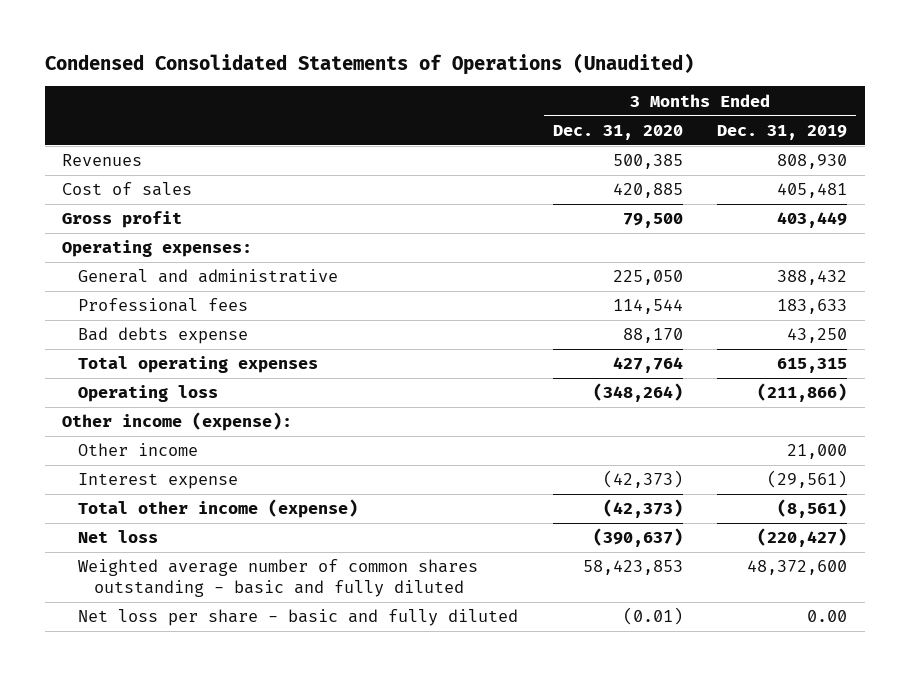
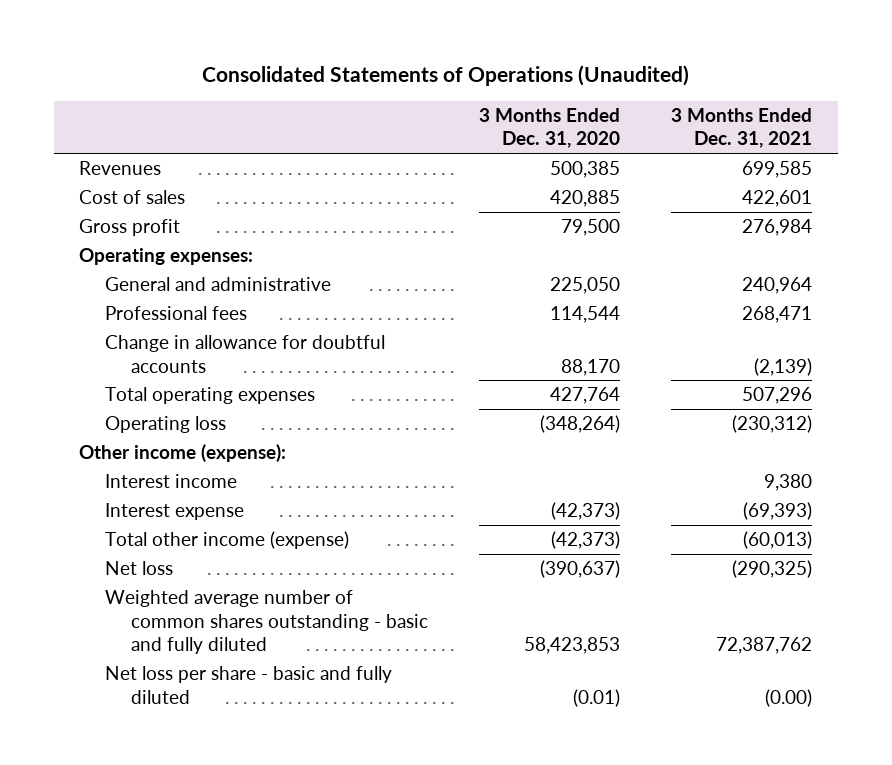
[44,53,694,76] Condensed Consolidated Statements of Operations (Unaudited) -> [201,65,689,87] Consolidated Statements of Operations (Unaudited)
[717,124,848,140] Dec. 31, 2019 -> none
none -> [671,107,813,149] 3 Months Ended Dec. 31, 2021
[78,327,249,345] Bad debts expense -> [105,334,386,373] Change in allowance for doubtful accounts
[78,443,199,457] Other income -> none
none -> [105,473,238,488] Interest income

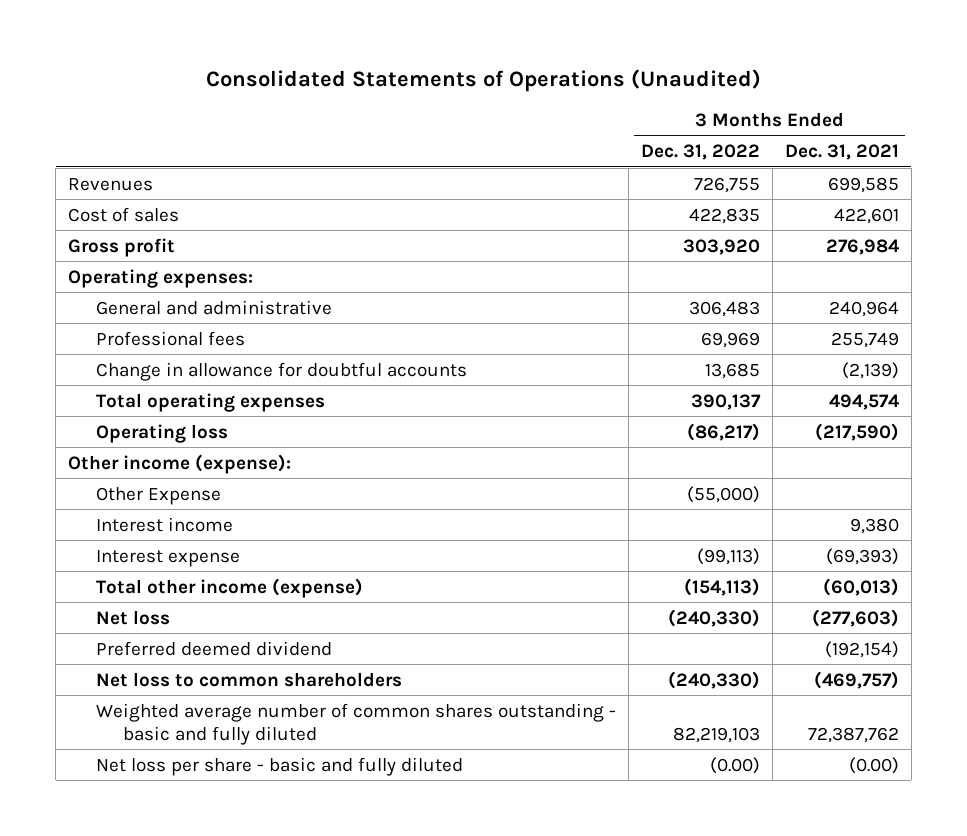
[479,107,621,149] 3 Months Ended Dec. 31, 2020 -> none
none -> [640,144,760,161] Dec. 31, 2022
[742,305,813,323] 268,471 -> [830,331,899,348] 255,749
[742,386,813,404] 507,296 -> [828,393,900,410] 494,574
[732,414,813,433] (230,312) -> [814,422,899,441] (217,590)
none -> [95,486,221,505] Other Expense
[732,559,813,578] (290,325) -> [811,608,899,627] (277,603)
none -> [95,640,332,656] Preferred deemed dividend
none -> [95,671,402,687] Net loss to common shareholders

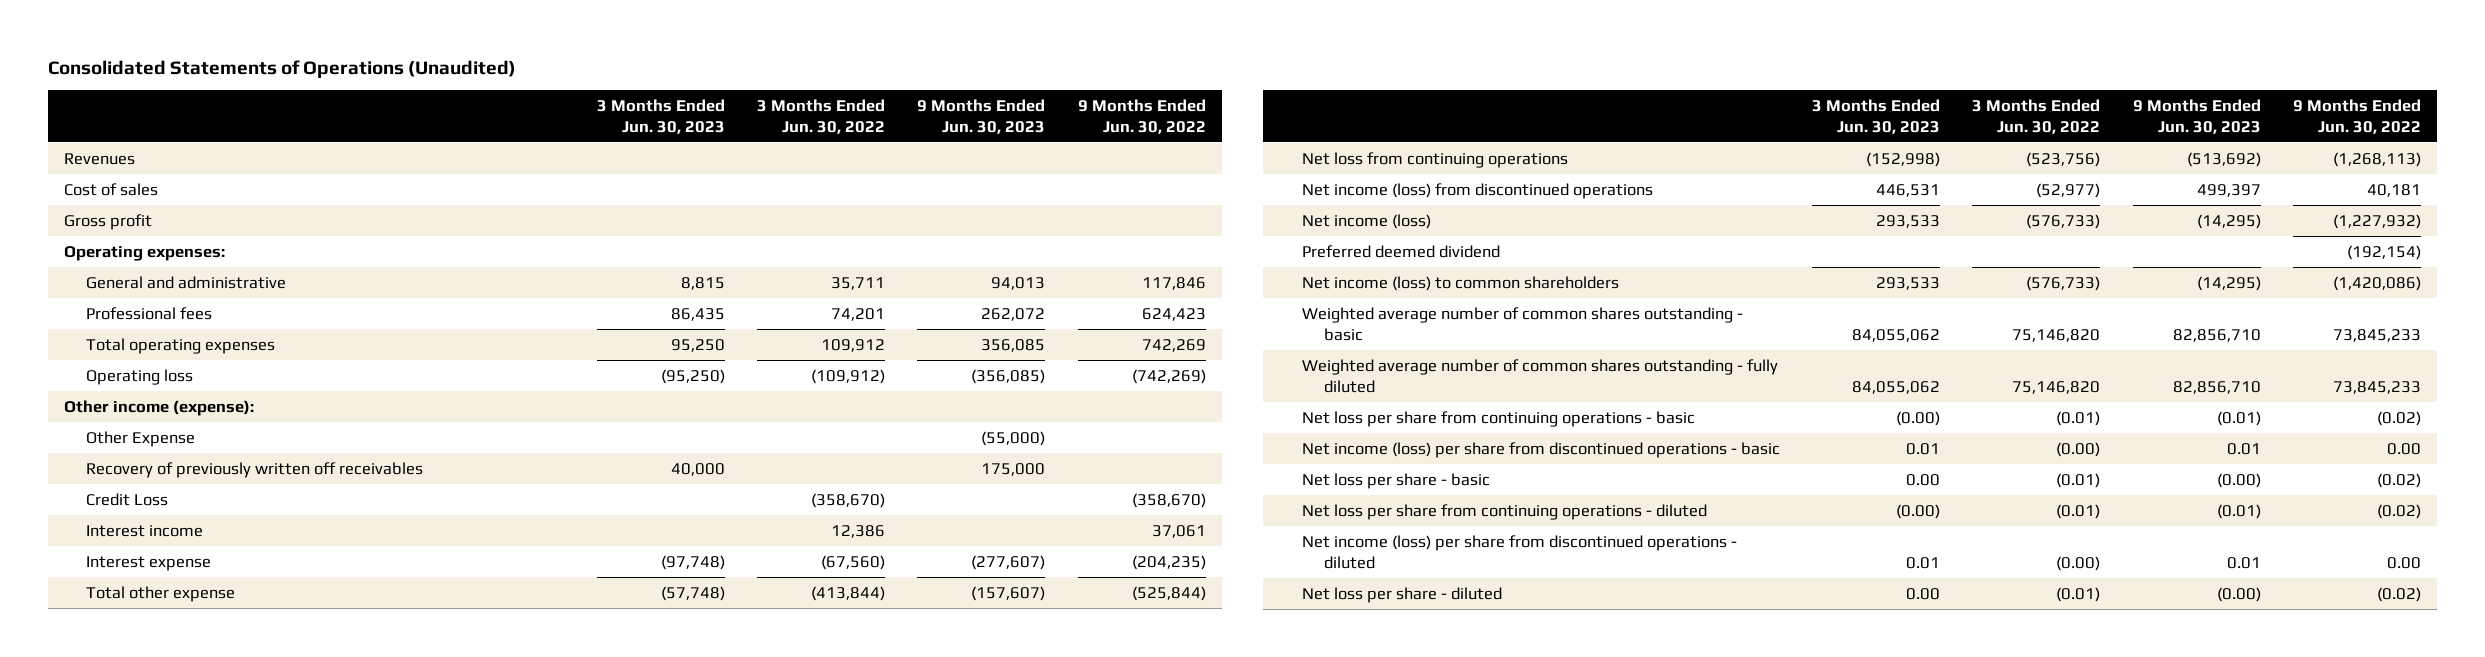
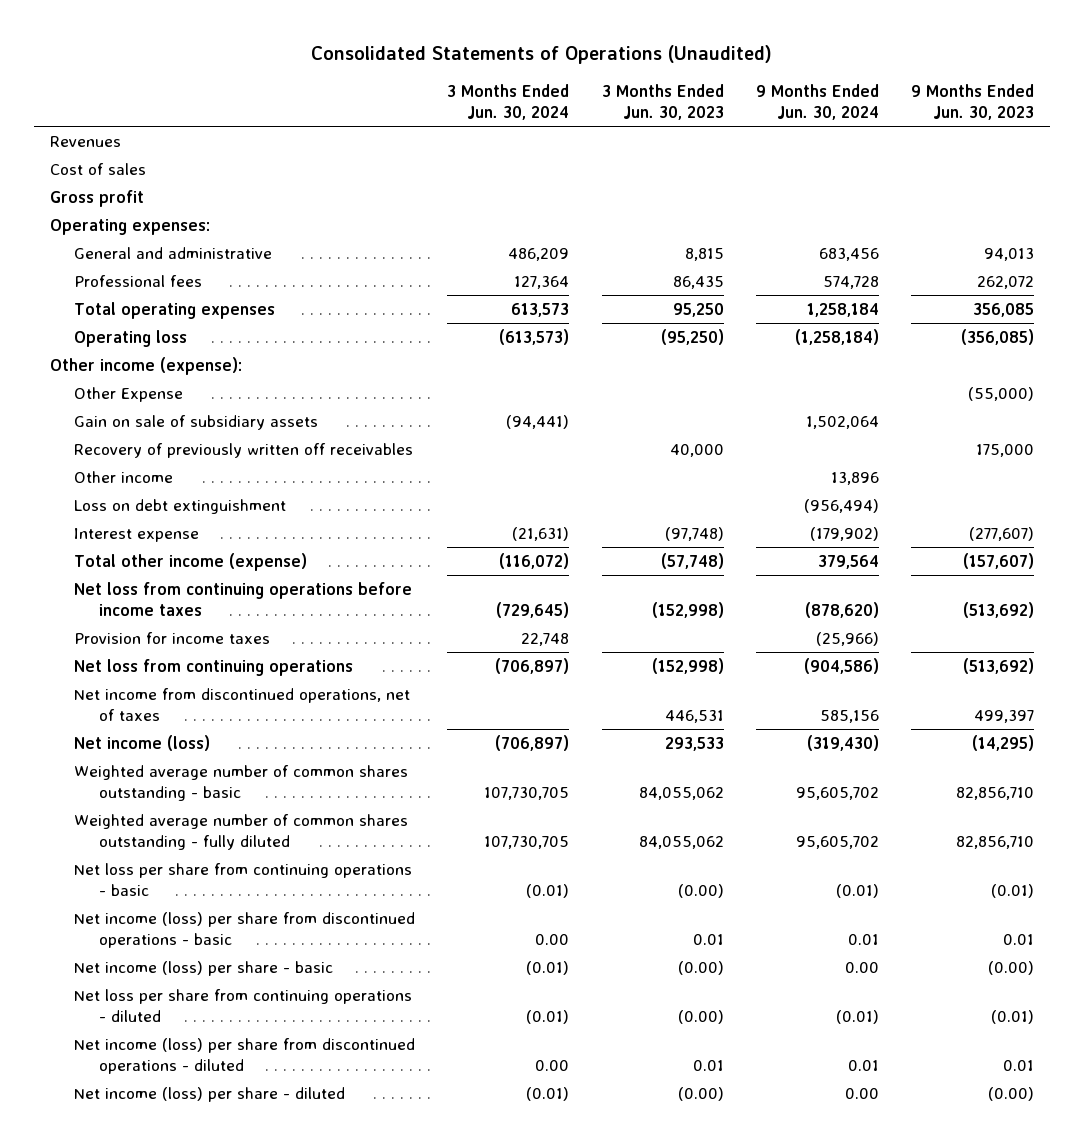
[756,98,885,134] 3 Months Ended Jun. 30, 2022 -> none
[1077,98,1206,134] 9 Months Ended Jun. 30, 2022 -> none
none -> [447,83,570,121] 3 Months Ended Jun. 30, 2024
none -> [755,83,879,121] 9 Months Ended Jun. 30, 2024
none -> [74,414,319,430] Gain on sale of subsidiary assets
[86,492,169,506] Credit Loss -> none
[86,524,204,537] Interest income -> none
none -> [74,470,174,483] Other income
none -> [74,498,287,514] Loss on debt extinguishment
[86,585,236,602] Total other expense -> [74,552,308,571] Total other income (expense)
none -> [74,581,413,617] Net loss from continuing operations before income taxes
none -> [74,631,271,644] Provision for income taxes
[1301,182,1653,199] Net income (loss) from discontinued operations -> [74,687,411,722] Net income from discontinued operations, net of taxes
[1301,244,1500,258] Preferred deemed dividend -> none
[1301,275,1619,291] Net income (loss) to common shareholders -> none
[1301,472,1490,489] Net loss per share - basic -> [74,960,334,976] Net income (loss) per share - basic
[1906,473,1941,486] 0.00 -> [677,960,724,975] (0.00)
[1301,586,1502,603] Net loss per share - diluted -> [74,1086,346,1102] Net income (loss) per share - diluted
[1906,587,1941,600] 0.00 -> [677,1086,724,1101] (0.00)

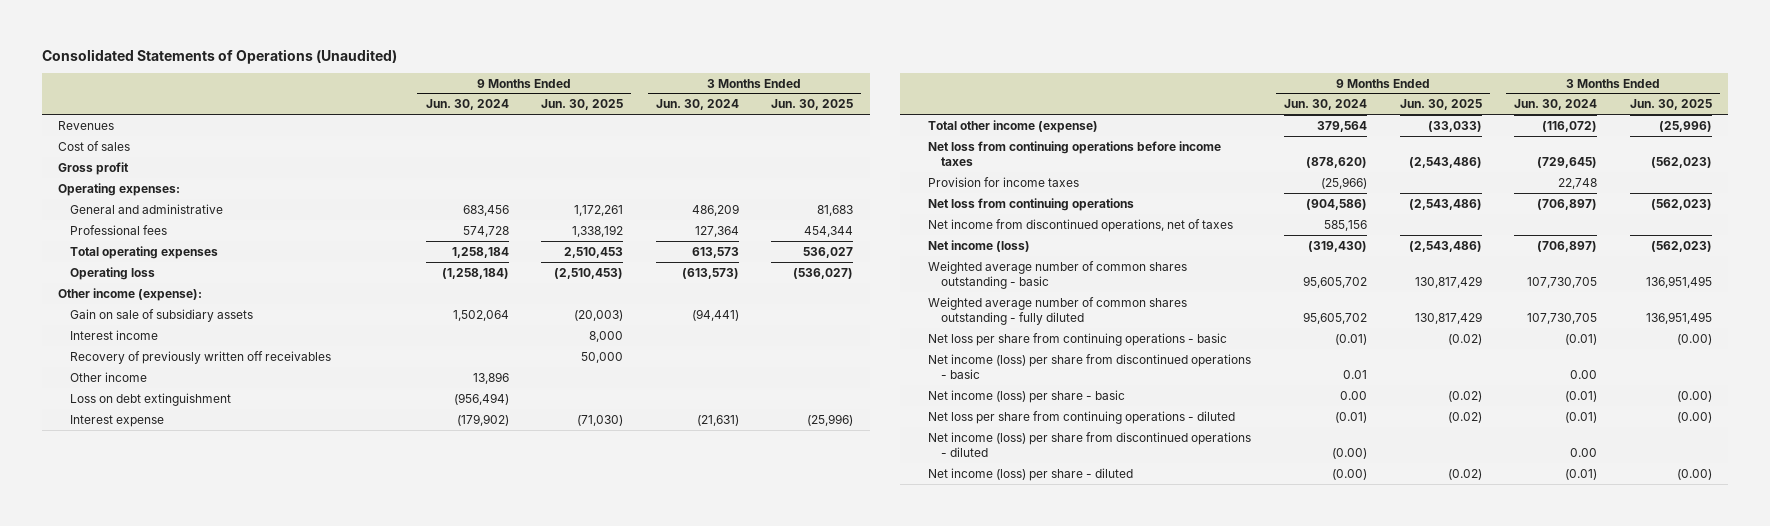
[601,83,724,121] 3 Months Ended Jun. 30, 2023 -> none
[911,83,1035,121] 9 Months Ended Jun. 30, 2023 -> none
none -> [541,99,624,111] Jun. 30, 2025
none -> [771,99,854,111] Jun. 30, 2025
[74,386,184,402] Other Expense -> none
none -> [69,329,158,340] Interest income
[847,1060,879,1072] 0.01 -> [1332,447,1368,459] (0.00)
[844,1087,879,1099] 0.00 -> [1332,468,1368,480] (0.00)

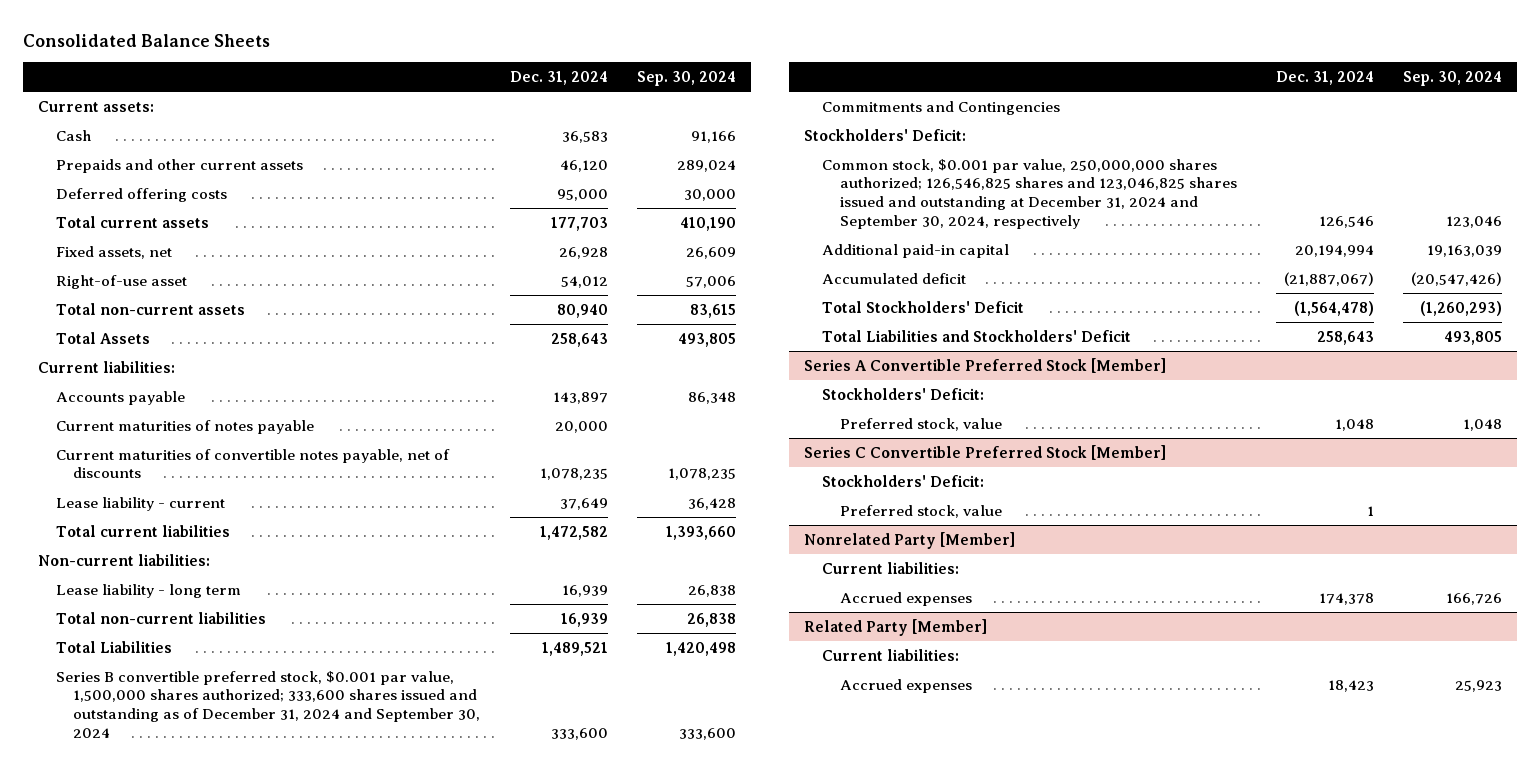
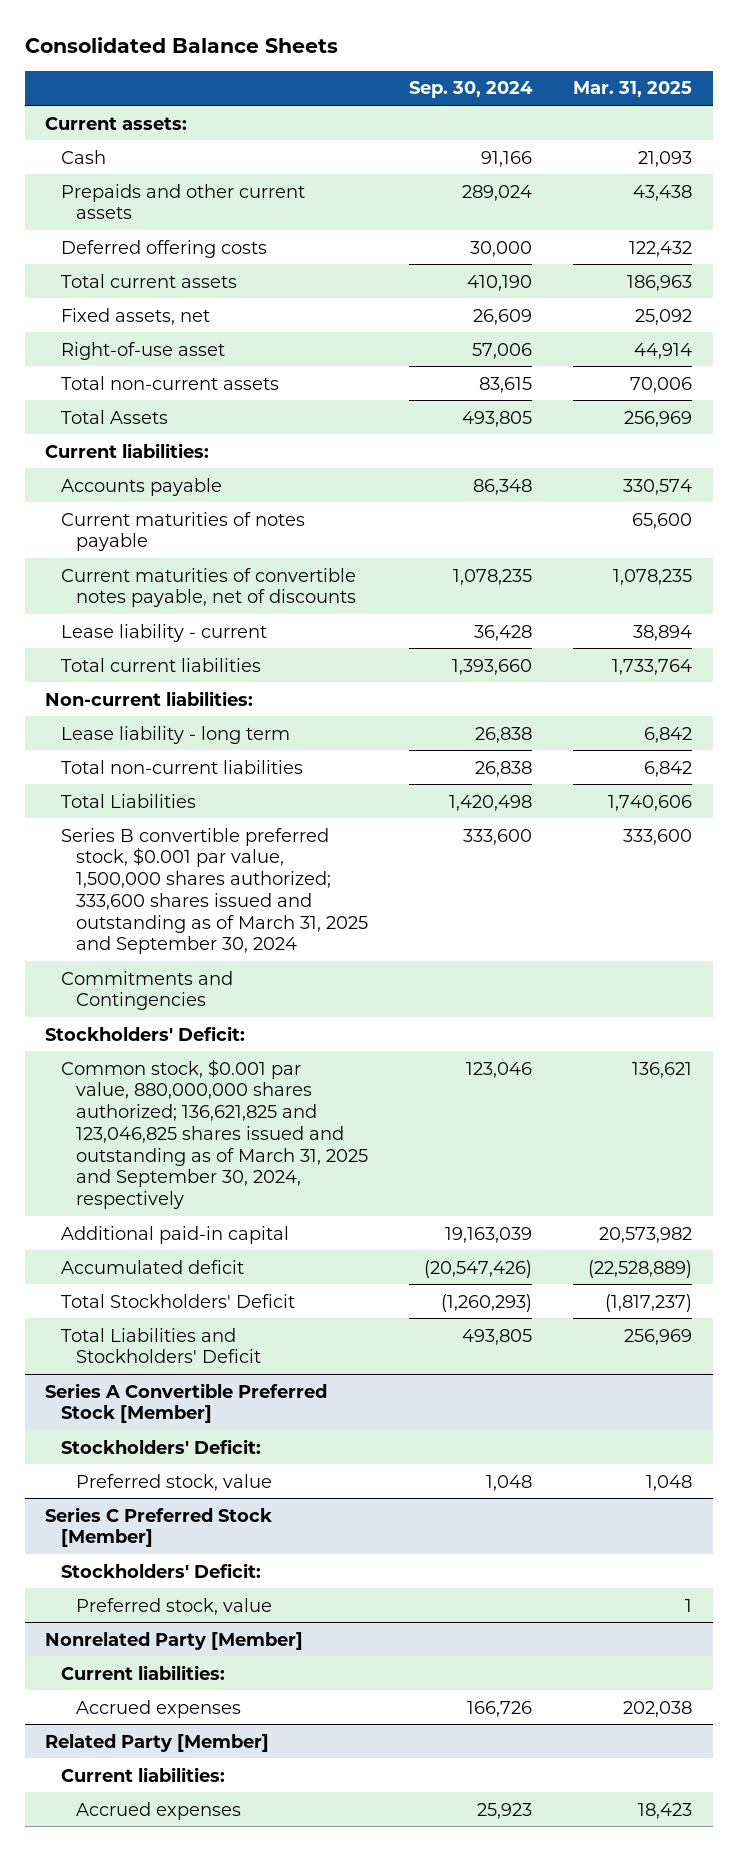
[509,71,608,86] Dec. 31, 2024 -> none
none -> [573,81,693,98] Mar. 31, 2025
[55,670,481,738] Series B convertible preferred stock, $0.001 par value, 1,500,000 shares authorized; 333,600 shares issued and outstanding as of December 31, 2024 and September 30, 2024 -> [60,827,368,955] Series B convertible preferred stock, $0.001 par value, 1,500,000 shares authorized; 333,600 shares issued and outstanding as of March 31, 2025 and September 30, 2024
[821,158,1237,229] Common stock, $0.001 par value, 250,000,000 shares authorized; 126,546,825 shares and 123,046,825 shares issued and outstanding at December 31, 2024 and September 30, 2024, respectively -> [60,1058,368,1210] Common stock, $0.001 par value, 880,000,000 shares authorized; 136,621,825 and 123,046,825 shares issued and outstanding as of March 31, 2025 and September 30, 2024, respectively
[803,444,1166,460] Series C Convertible Preferred Stock [Member] -> [45,1506,273,1548] Series C Preferred Stock [Member]

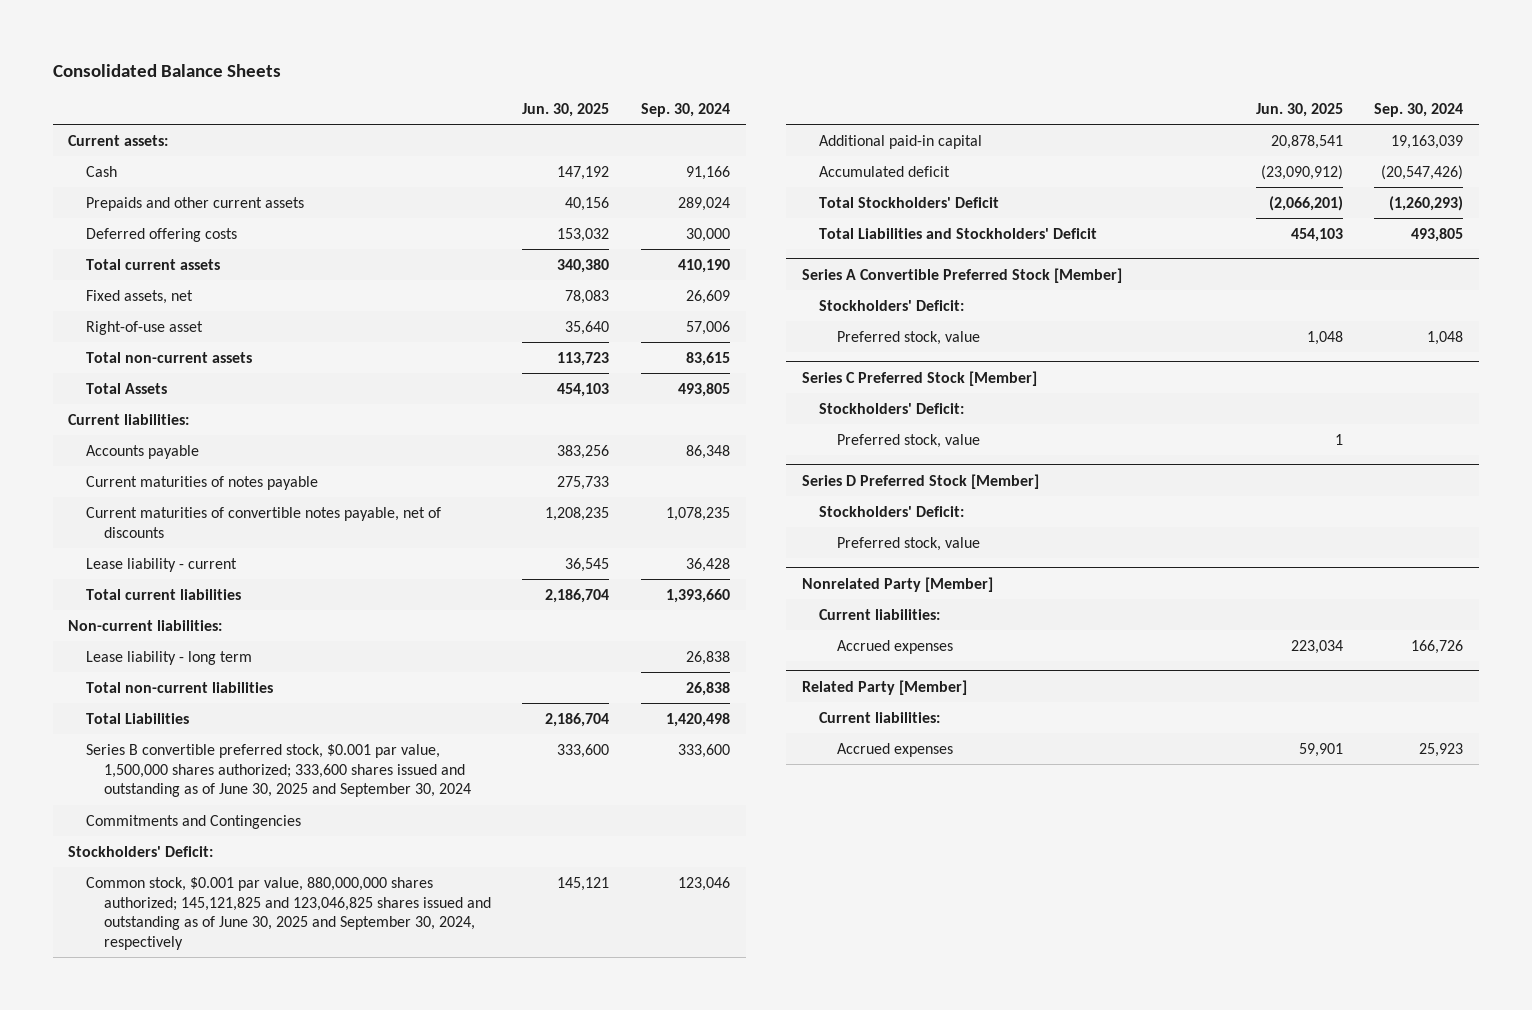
[573,81,693,98] Mar. 31, 2025 -> none
none -> [522,103,610,118] Jun. 30, 2025
[60,827,368,955] Series B convertible preferred stock, $0.001 par value, 1,500,000 shares authorized; 333,600 shares issued and outstanding as of March 31, 2025 and September 30, 2024 -> [85,743,471,798] Series B convertible preferred stock, $0.001 par value, 1,500,000 shares authorized; 333,600 shares issued and outstanding as of June 30, 2025 and September 30, 2024
[60,1058,368,1210] Common stock, $0.001 par value, 880,000,000 shares authorized; 136,621,825 and 123,046,825 shares issued and outstanding as of March 31, 2025 and September 30, 2024, respectively -> [85,876,491,951] Common stock, $0.001 par value, 880,000,000 shares authorized; 145,121,825 and 123,046,825 shares issued and outstanding as of June 30, 2025 and September 30, 2024, respectively
none -> [801,473,1039,489] Series D Preferred Stock [Member]
none -> [819,505,965,517] Stockholders' Deficit:
none -> [836,536,980,551] Preferred stock, value

